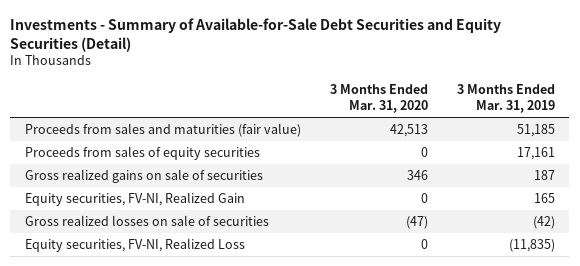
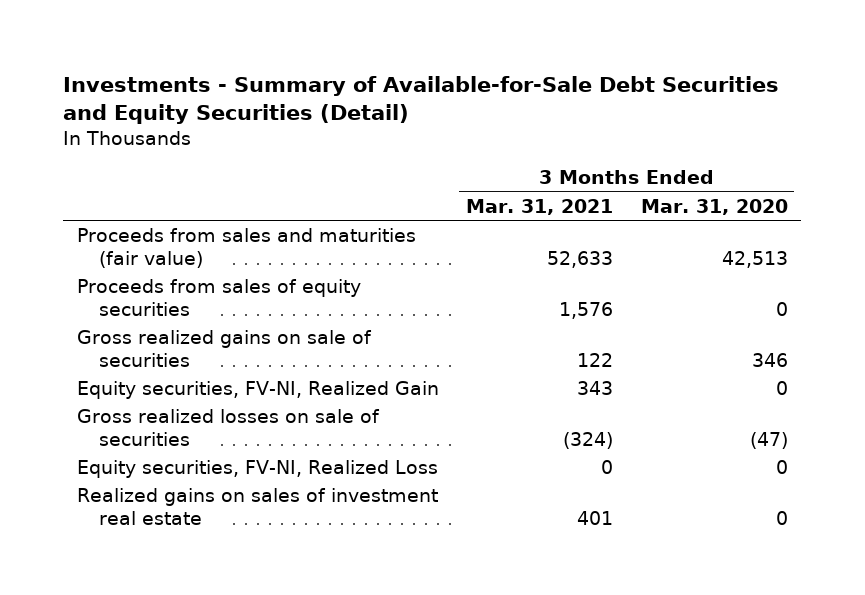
[456,83,555,113] 3 Months Ended Mar. 31, 2019 -> none
none -> [466,198,614,215] Mar. 31, 2021
none -> [77,487,439,525] Realized gains on sales of investment real estate

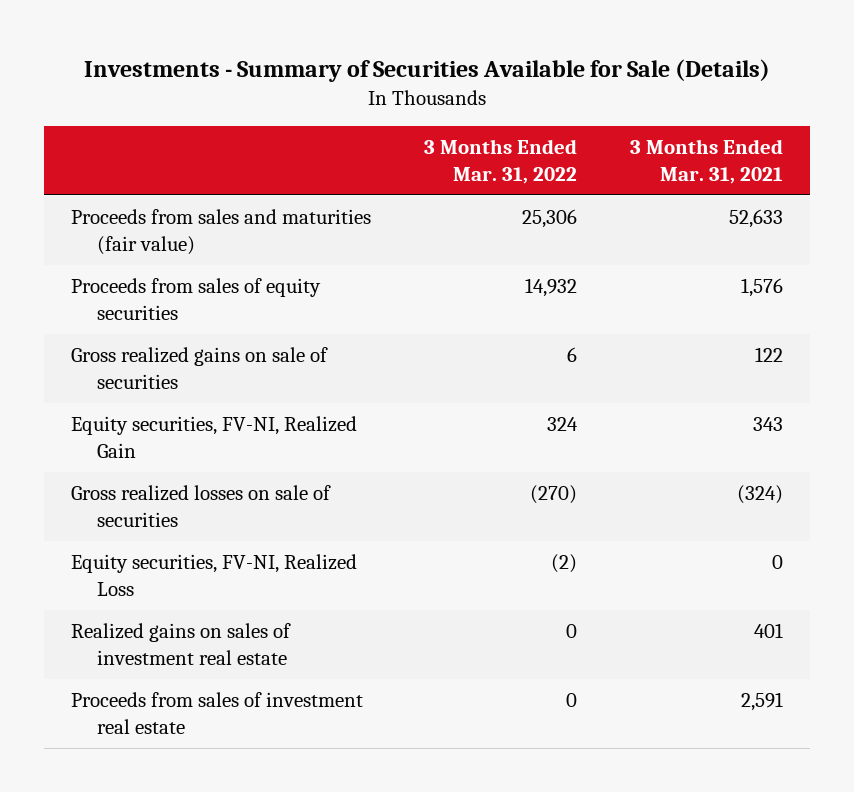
[63,75,780,125] Investments - Summary of Available-for-Sale Debt Securities and Equity Securities (Detail) -> [84,58,771,82] Investments - Summary of Securities Available for Sale (Details)
[640,198,788,215] Mar. 31, 2020 -> none
none -> [424,139,578,185] 3 Months Ended Mar. 31, 2022
none -> [70,692,363,735] Proceeds from sales of investment real estate

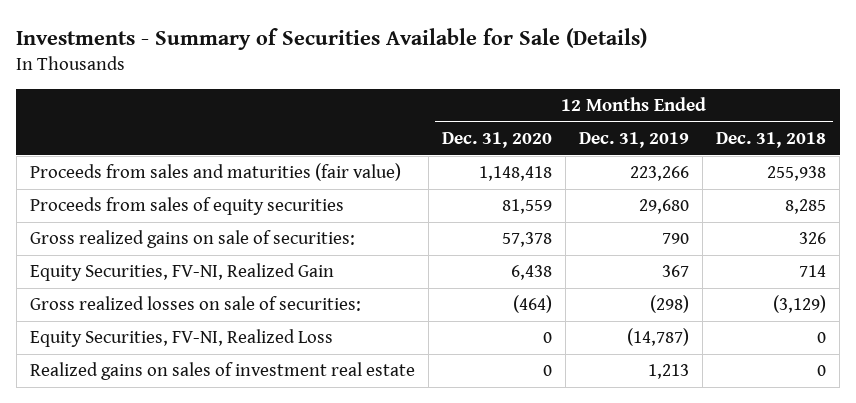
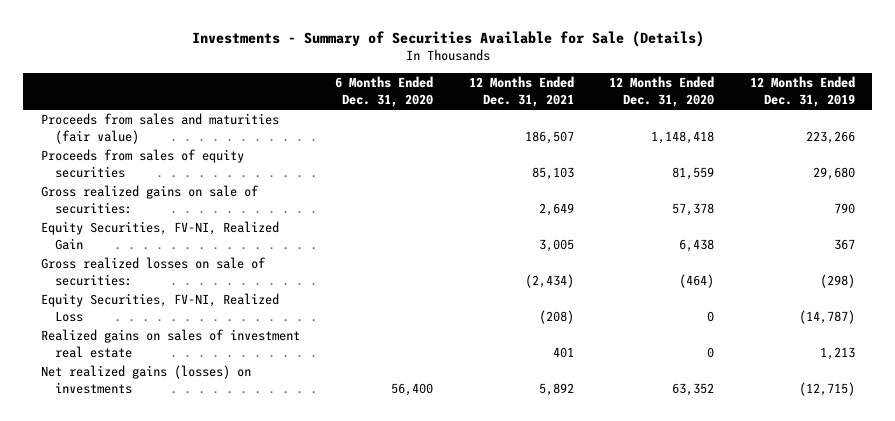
[715,131,826,148] Dec. 31, 2018 -> none
none -> [335,76,434,107] 6 Months Ended Dec. 31, 2020
none -> [468,76,574,107] 12 Months Ended Dec. 31, 2021
none -> [40,365,251,394] Net realized gains (losses) on investments

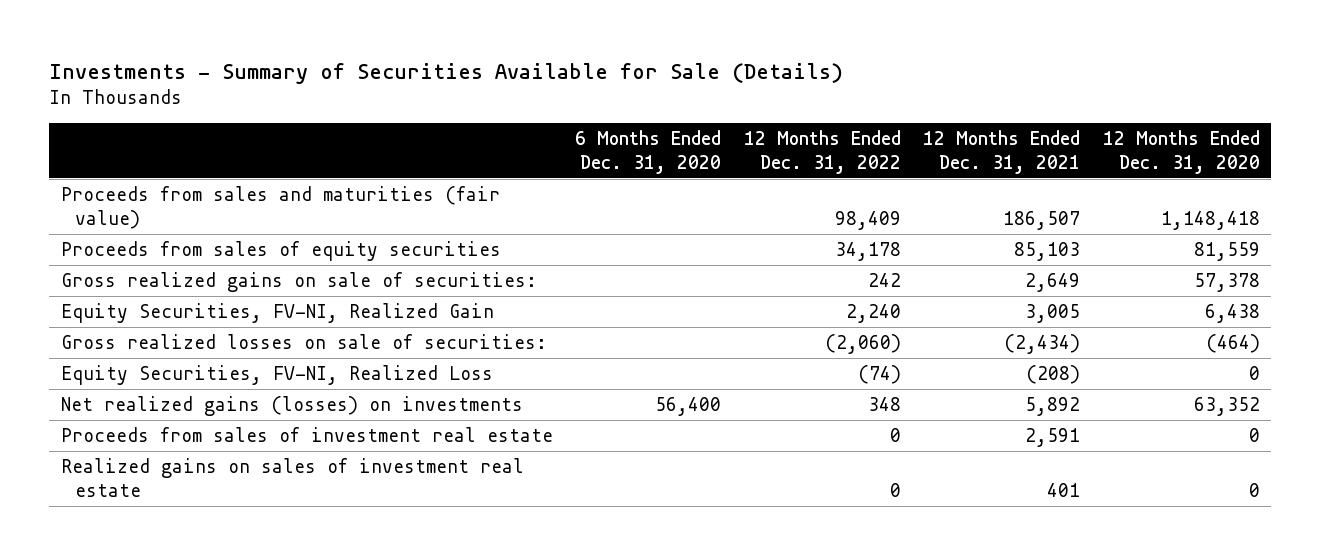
[749,76,855,107] 12 Months Ended Dec. 31, 2019 -> none
none -> [743,130,901,174] 12 Months Ended Dec. 31, 2022
none -> [60,427,553,443] Proceeds from sales of investment real estate
[40,329,300,358] Realized gains on sales of investment real estate -> [60,458,524,497] Realized gains on sales of investment real estate

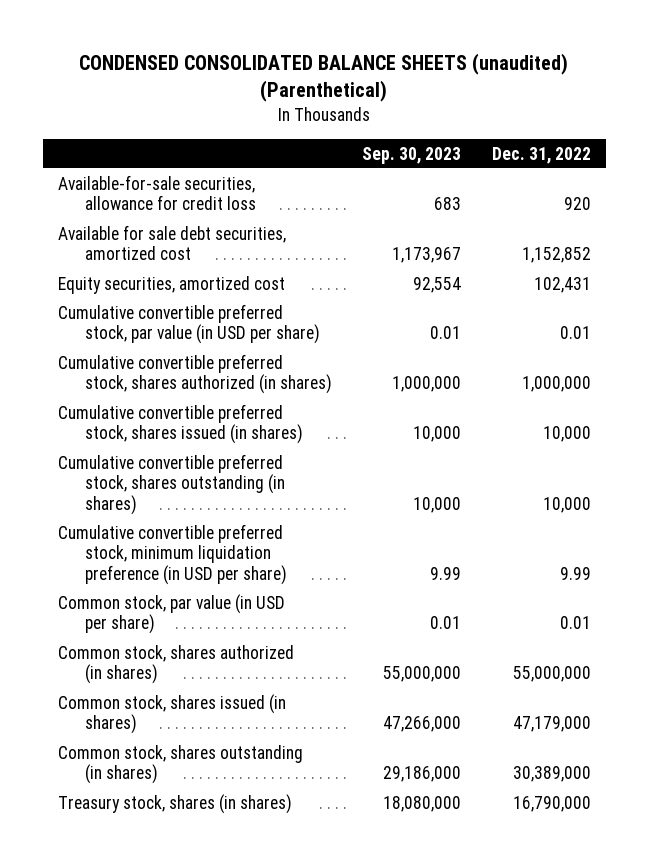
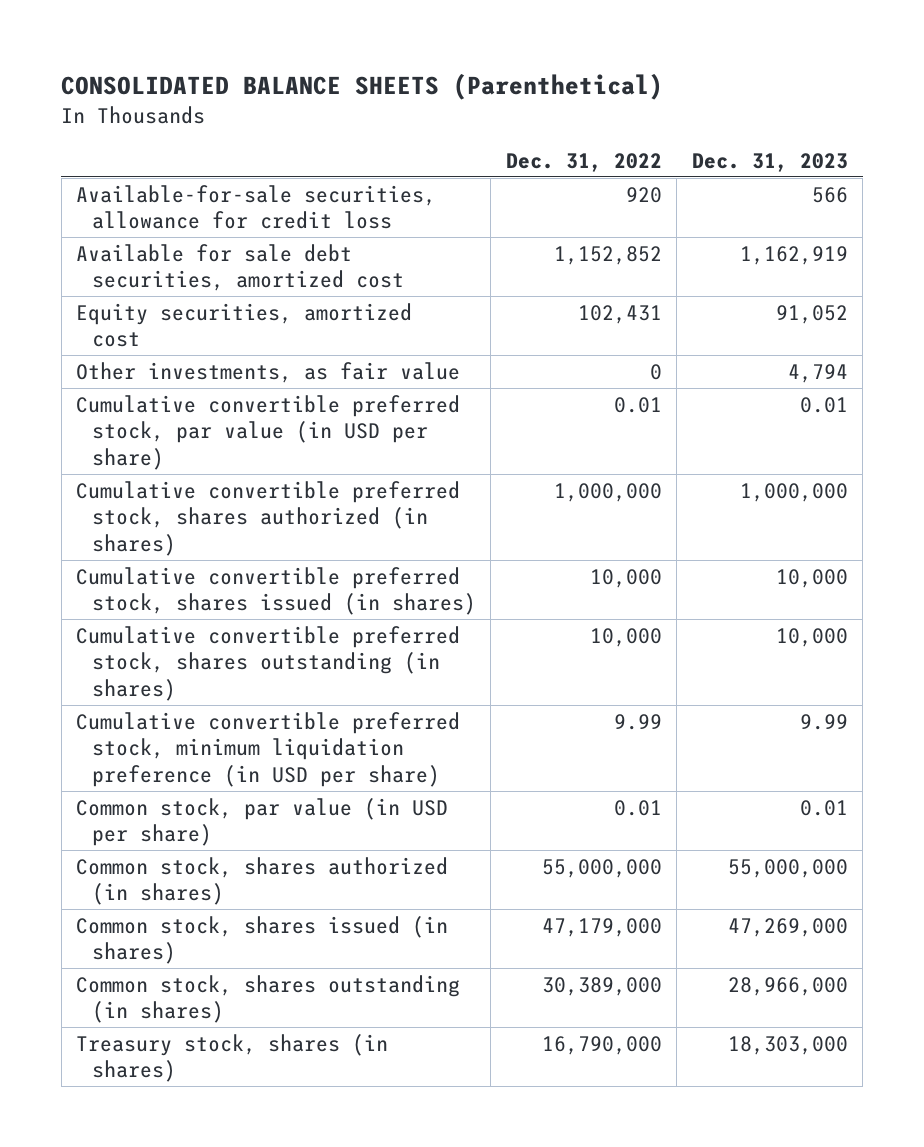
[79,53,569,103] CONDENSED CONSOLIDATED BALANCE SHEETS (unaudited) (Parenthetical) -> [61,73,664,101] CONSOLIDATED BALANCE SHEETS (Parenthetical)
[362,146,462,164] Sep. 30, 2023 -> none
none -> [691,153,848,173] Dec. 31, 2023
none -> [76,361,461,383] Other investments, as fair value

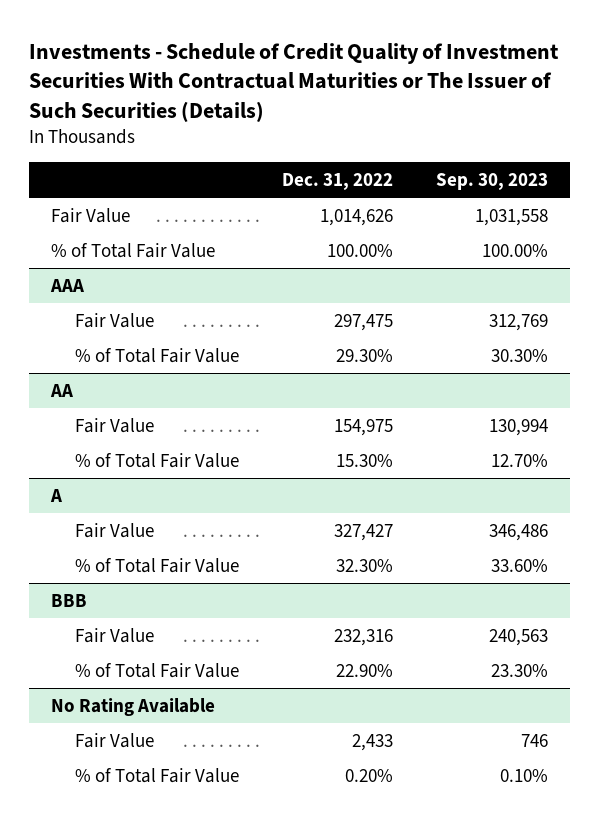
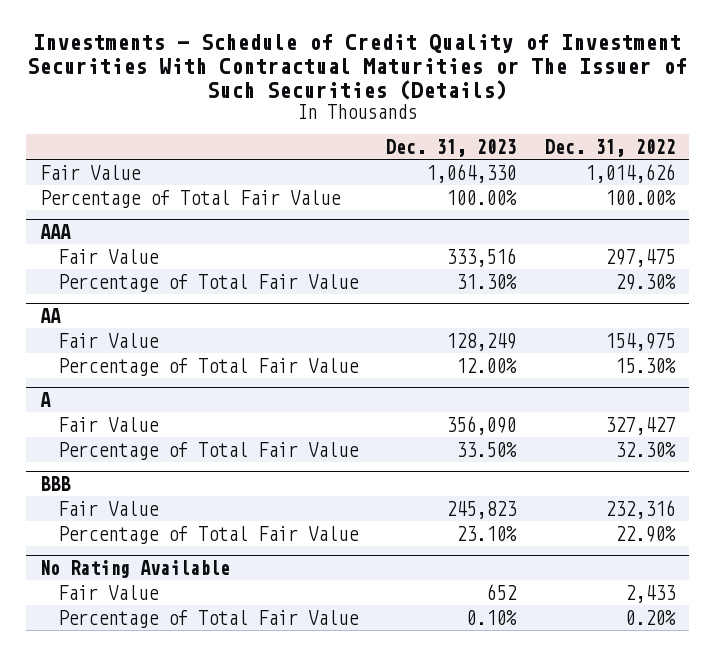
[436,173,549,191] Sep. 30, 2023 -> none
none -> [386,138,517,157] Dec. 31, 2023
[50,242,215,258] % of Total Fair Value -> [39,189,341,208] Percentage of Total Fair Value
[74,347,239,363] % of Total Fair Value -> [57,273,359,292] Percentage of Total Fair Value
[74,452,239,468] % of Total Fair Value -> [57,357,359,376] Percentage of Total Fair Value
[74,557,239,573] % of Total Fair Value -> [57,441,359,460] Percentage of Total Fair Value
[74,662,239,678] % of Total Fair Value -> [57,525,359,544] Percentage of Total Fair Value
[74,767,239,783] % of Total Fair Value -> [57,609,359,628] Percentage of Total Fair Value

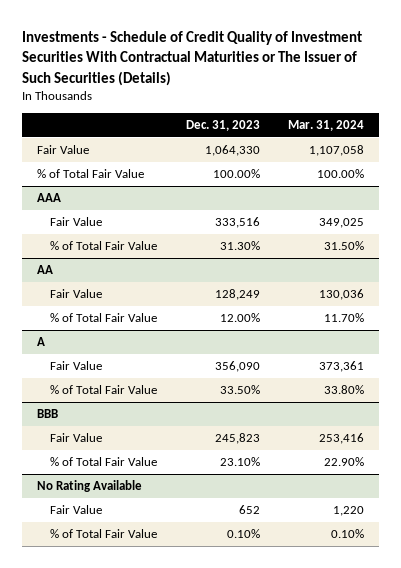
[544,138,675,157] Dec. 31, 2022 -> none
none -> [288,120,365,132] Mar. 31, 2024
[39,189,341,208] Percentage of Total Fair Value -> [36,169,144,179] % of Total Fair Value
[57,273,359,292] Percentage of Total Fair Value -> [50,241,158,251] % of Total Fair Value
[57,357,359,376] Percentage of Total Fair Value -> [50,313,158,323] % of Total Fair Value
[57,441,359,460] Percentage of Total Fair Value -> [50,385,158,395] % of Total Fair Value
[57,525,359,544] Percentage of Total Fair Value -> [50,457,158,467] % of Total Fair Value
[57,609,359,628] Percentage of Total Fair Value -> [50,529,158,539] % of Total Fair Value

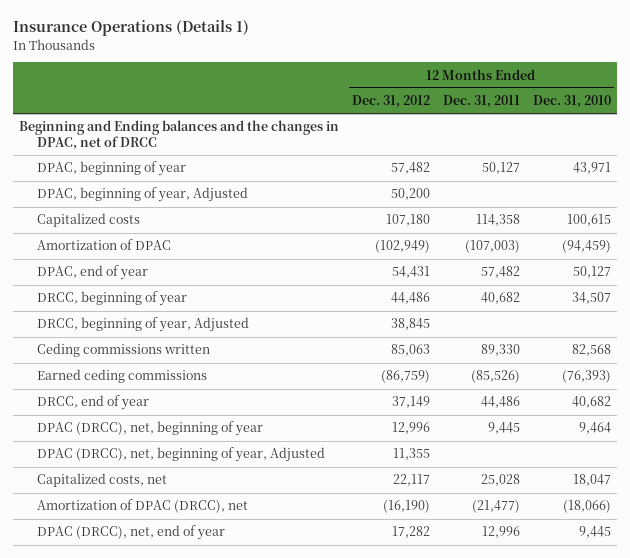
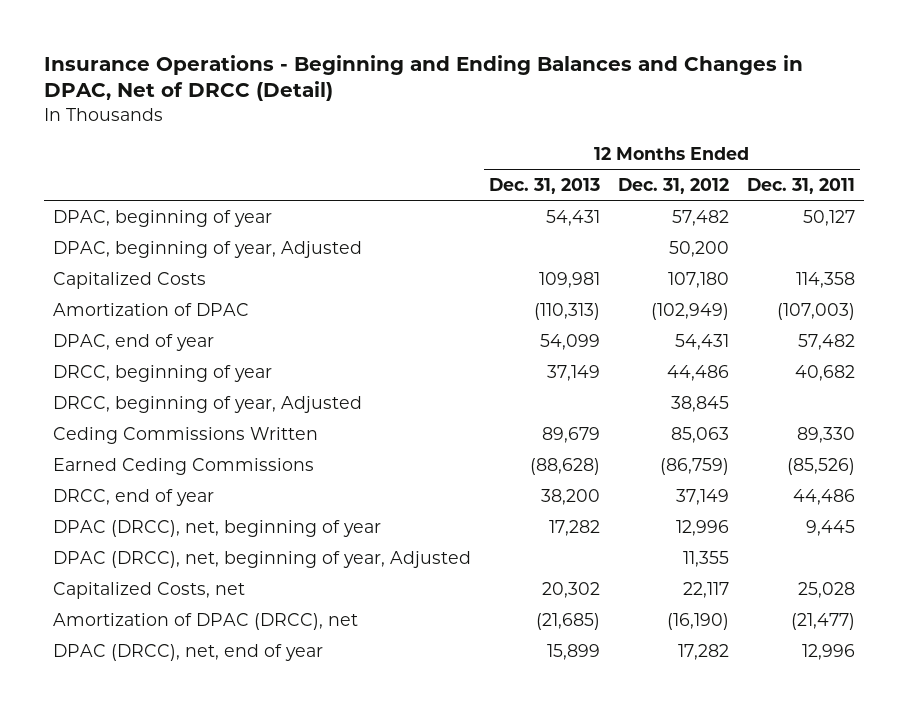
[12,20,249,37] Insurance Operations (Details 1) -> [43,54,803,102] Insurance Operations - Beginning and Ending Balances and Changes in DPAC, Net of DRCC (Detail)
[532,95,611,109] Dec. 31, 2010 -> none
none -> [488,177,600,194] Dec. 31, 2013
[19,120,340,151] Beginning and Ending balances and the changes in DPAC, net of DRCC -> none
[37,213,141,228] Capitalized costs -> [52,271,206,289] Capitalized Costs
[37,343,211,358] Ceding commissions written -> [52,426,318,444] Ceding Commissions Written
[37,369,208,384] Earned ceding commissions -> [52,457,314,475] Earned Ceding Commissions
[37,473,168,488] Capitalized costs, net -> [52,581,245,599] Capitalized Costs, net

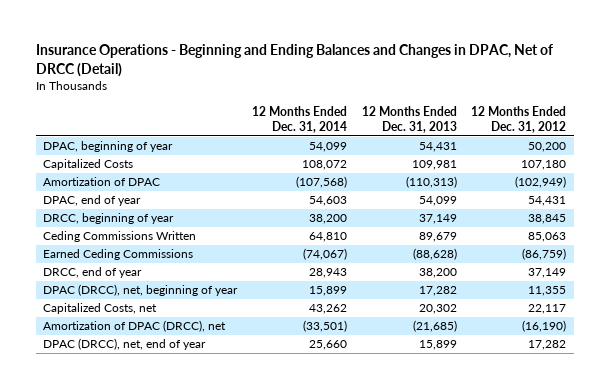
[747,177,856,194] Dec. 31, 2011 -> none
none -> [251,106,347,134] 12 Months Ended Dec. 31, 2014
[52,240,362,258] DPAC, beginning of year, Adjusted -> none
[672,209,730,226] 57,482 -> [528,142,567,153] 50,200
[52,395,362,413] DRCC, beginning of year, Adjusted -> none
[667,364,730,381] 44,486 -> [528,214,567,225] 38,845
[52,550,471,568] DPAC (DRCC), net, beginning of year, Adjusted -> none
[676,519,730,536] 12,996 -> [528,286,567,297] 11,355

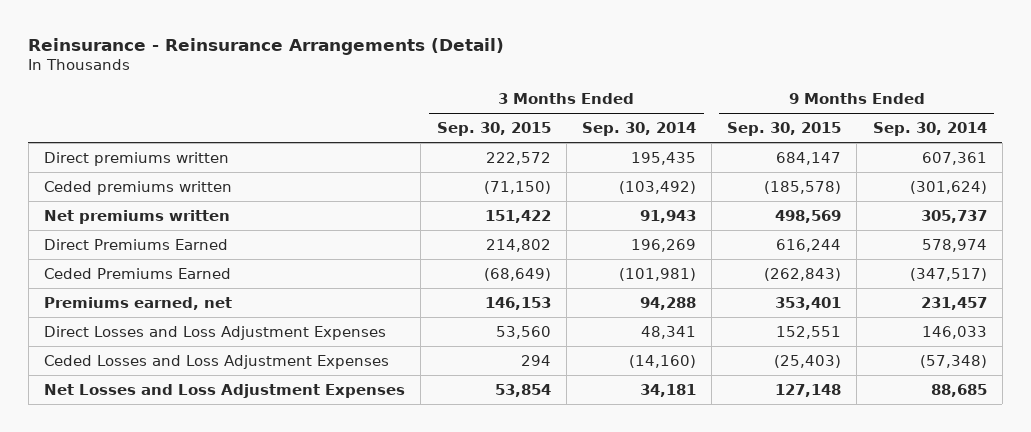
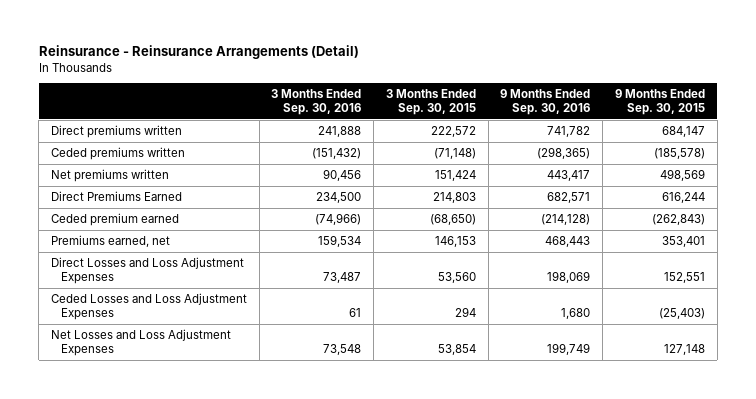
[581,122,696,137] Sep. 30, 2014 -> none
[872,122,987,137] Sep. 30, 2014 -> none
none -> [271,89,362,115] 3 Months Ended Sep. 30, 2016
none -> [500,89,591,115] 9 Months Ended Sep. 30, 2016
[483,180,551,194] (71,150) -> [433,148,476,160] (71,148)
[484,209,551,223] 151,422 -> [434,170,476,182] 151,424
[485,238,551,252] 214,802 -> [432,192,476,204] 214,803
[44,267,232,279] Ceded Premiums Earned -> [50,213,179,227] Ceded premium earned
[483,267,551,281] (68,649) -> [429,214,476,226] (68,650)

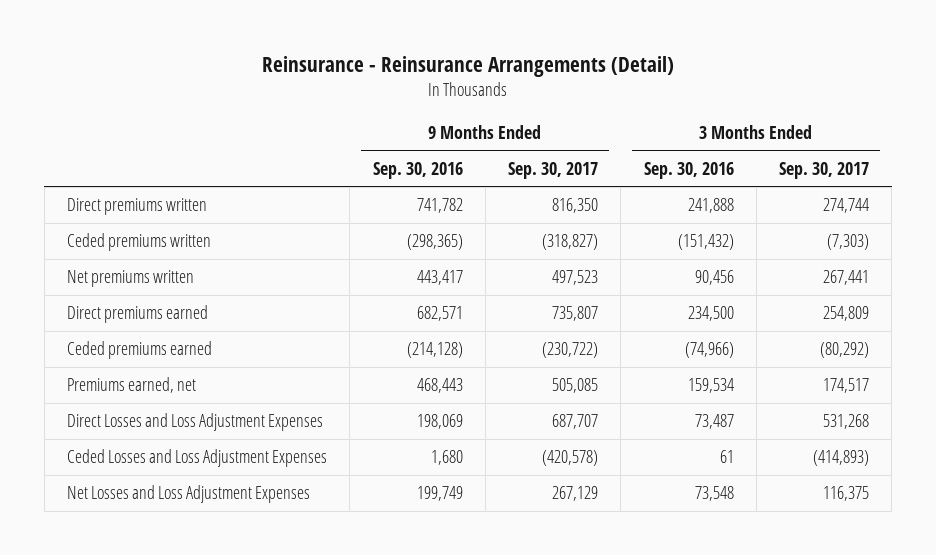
[385,89,476,115] 3 Months Ended Sep. 30, 2015 -> none
[614,89,705,115] 9 Months Ended Sep. 30, 2015 -> none
none -> [508,161,599,179] Sep. 30, 2017
none -> [779,161,870,179] Sep. 30, 2017
[50,191,182,202] Direct Premiums Earned -> [67,305,209,324] Direct premiums earned
[50,213,179,227] Ceded premium earned -> [67,341,213,360] Ceded premiums earned

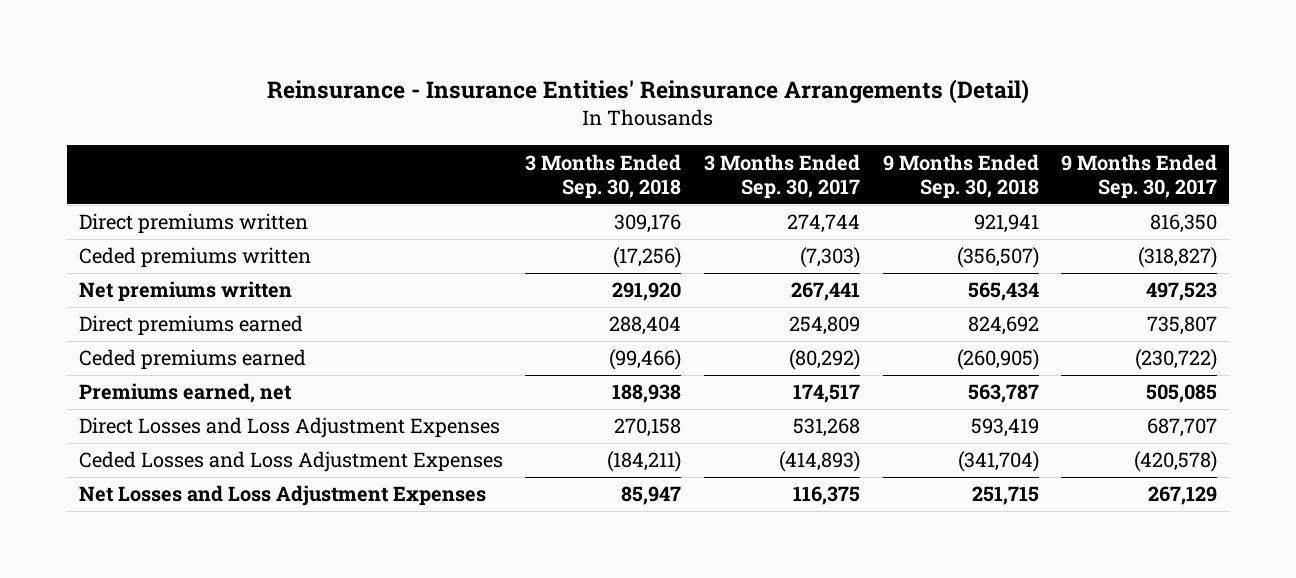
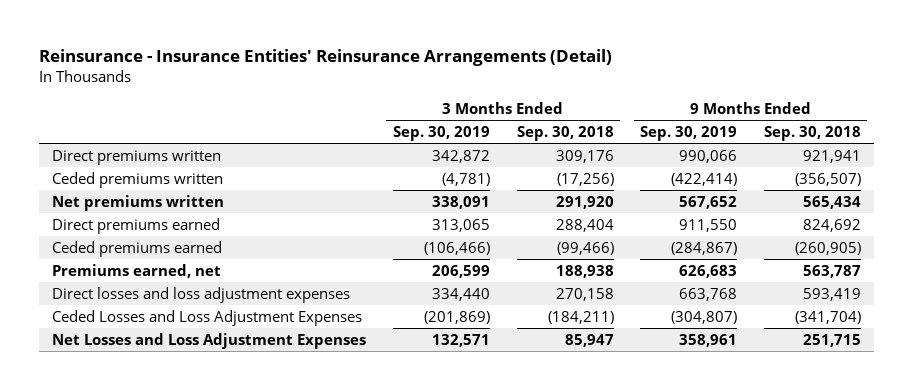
[704,153,861,199] 3 Months Ended Sep. 30, 2017 -> none
[1061,153,1218,199] 9 Months Ended Sep. 30, 2017 -> none
none -> [393,125,491,141] Sep. 30, 2019
none -> [640,125,738,141] Sep. 30, 2019
[78,417,500,439] Direct Losses and Loss Adjustment Expenses -> [52,286,351,303] Direct losses and loss adjustment expenses

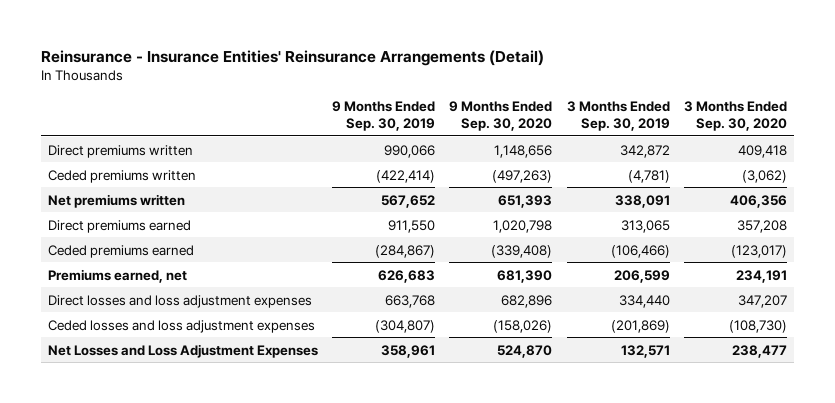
[516,125,614,141] Sep. 30, 2018 -> none
[763,125,861,141] Sep. 30, 2018 -> none
none -> [449,101,553,131] 9 Months Ended Sep. 30, 2020
none -> [683,101,787,131] 3 Months Ended Sep. 30, 2020
[52,309,363,326] Ceded Losses and Loss Adjustment Expenses -> [48,319,316,333] Ceded losses and loss adjustment expenses

